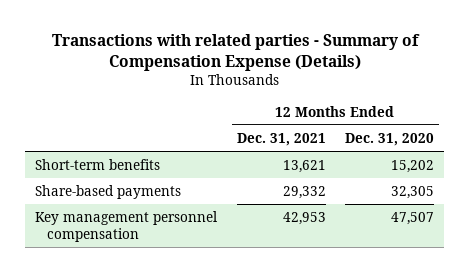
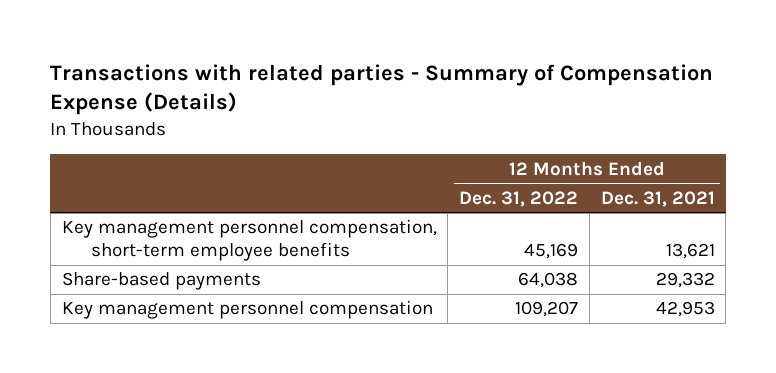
[345,132,435,146] Dec. 31, 2020 -> none
none -> [459,190,579,207] Dec. 31, 2022
[34,158,160,170] Short-term benefits -> [61,219,437,262] Key management personnel compensation, short-term employee benefits

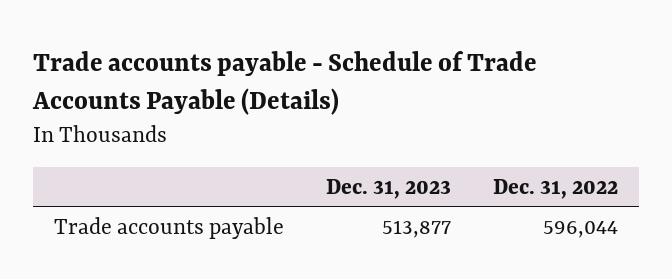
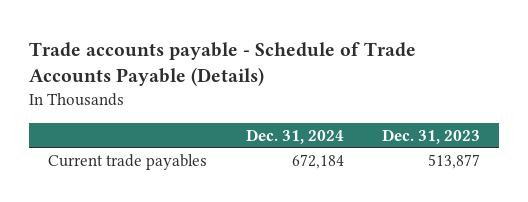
[493,178,619,199] Dec. 31, 2022 -> none
none -> [245,128,344,144] Dec. 31, 2024
[53,216,284,239] Trade accounts payable -> [48,154,208,171] Current trade payables

